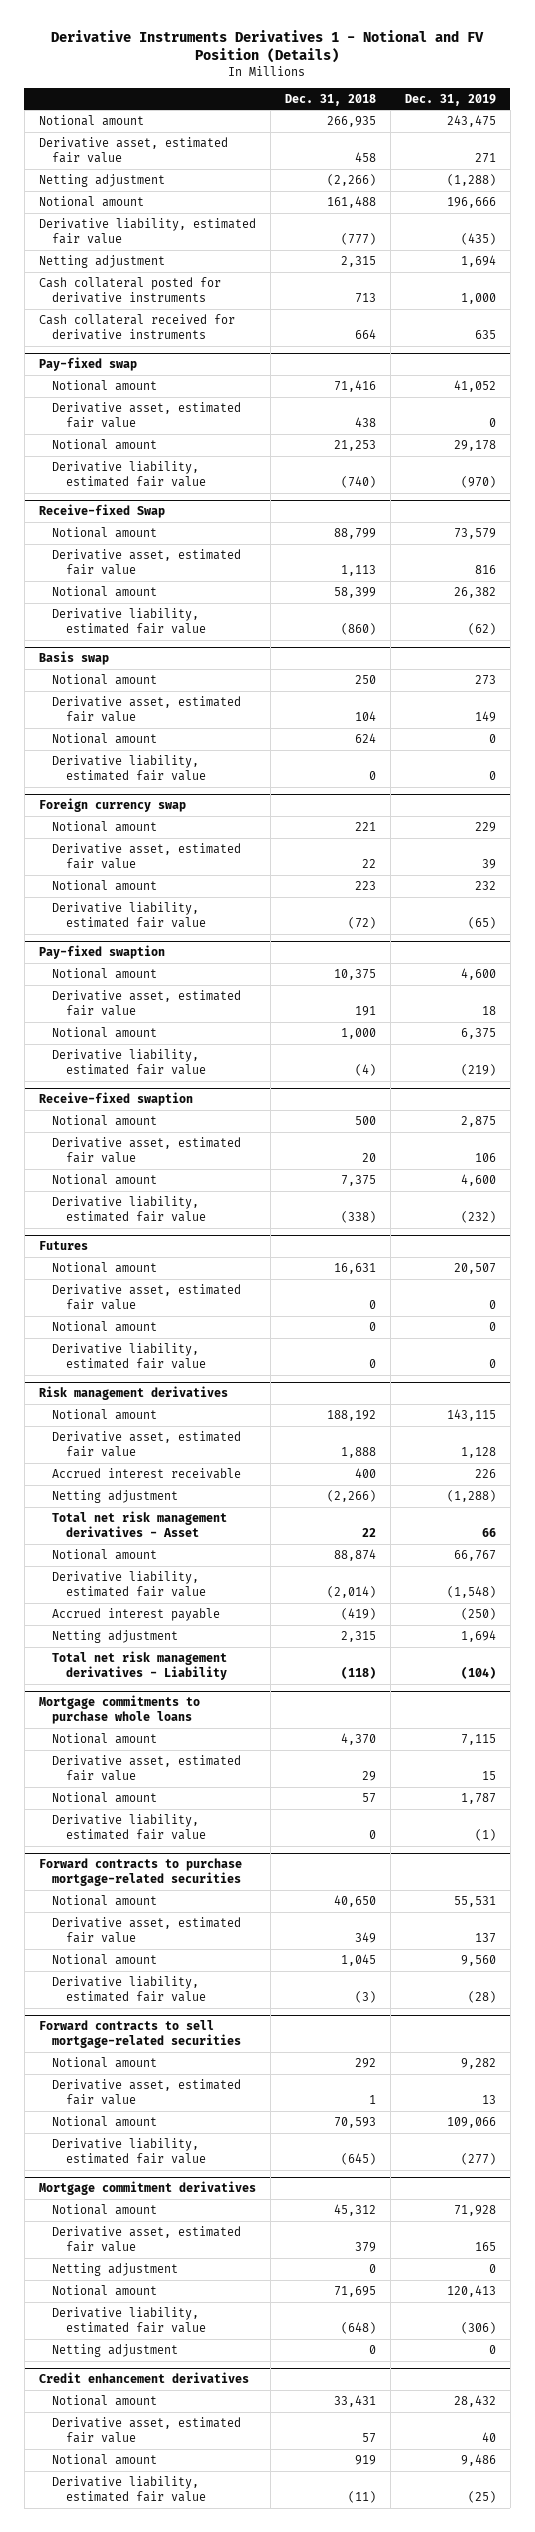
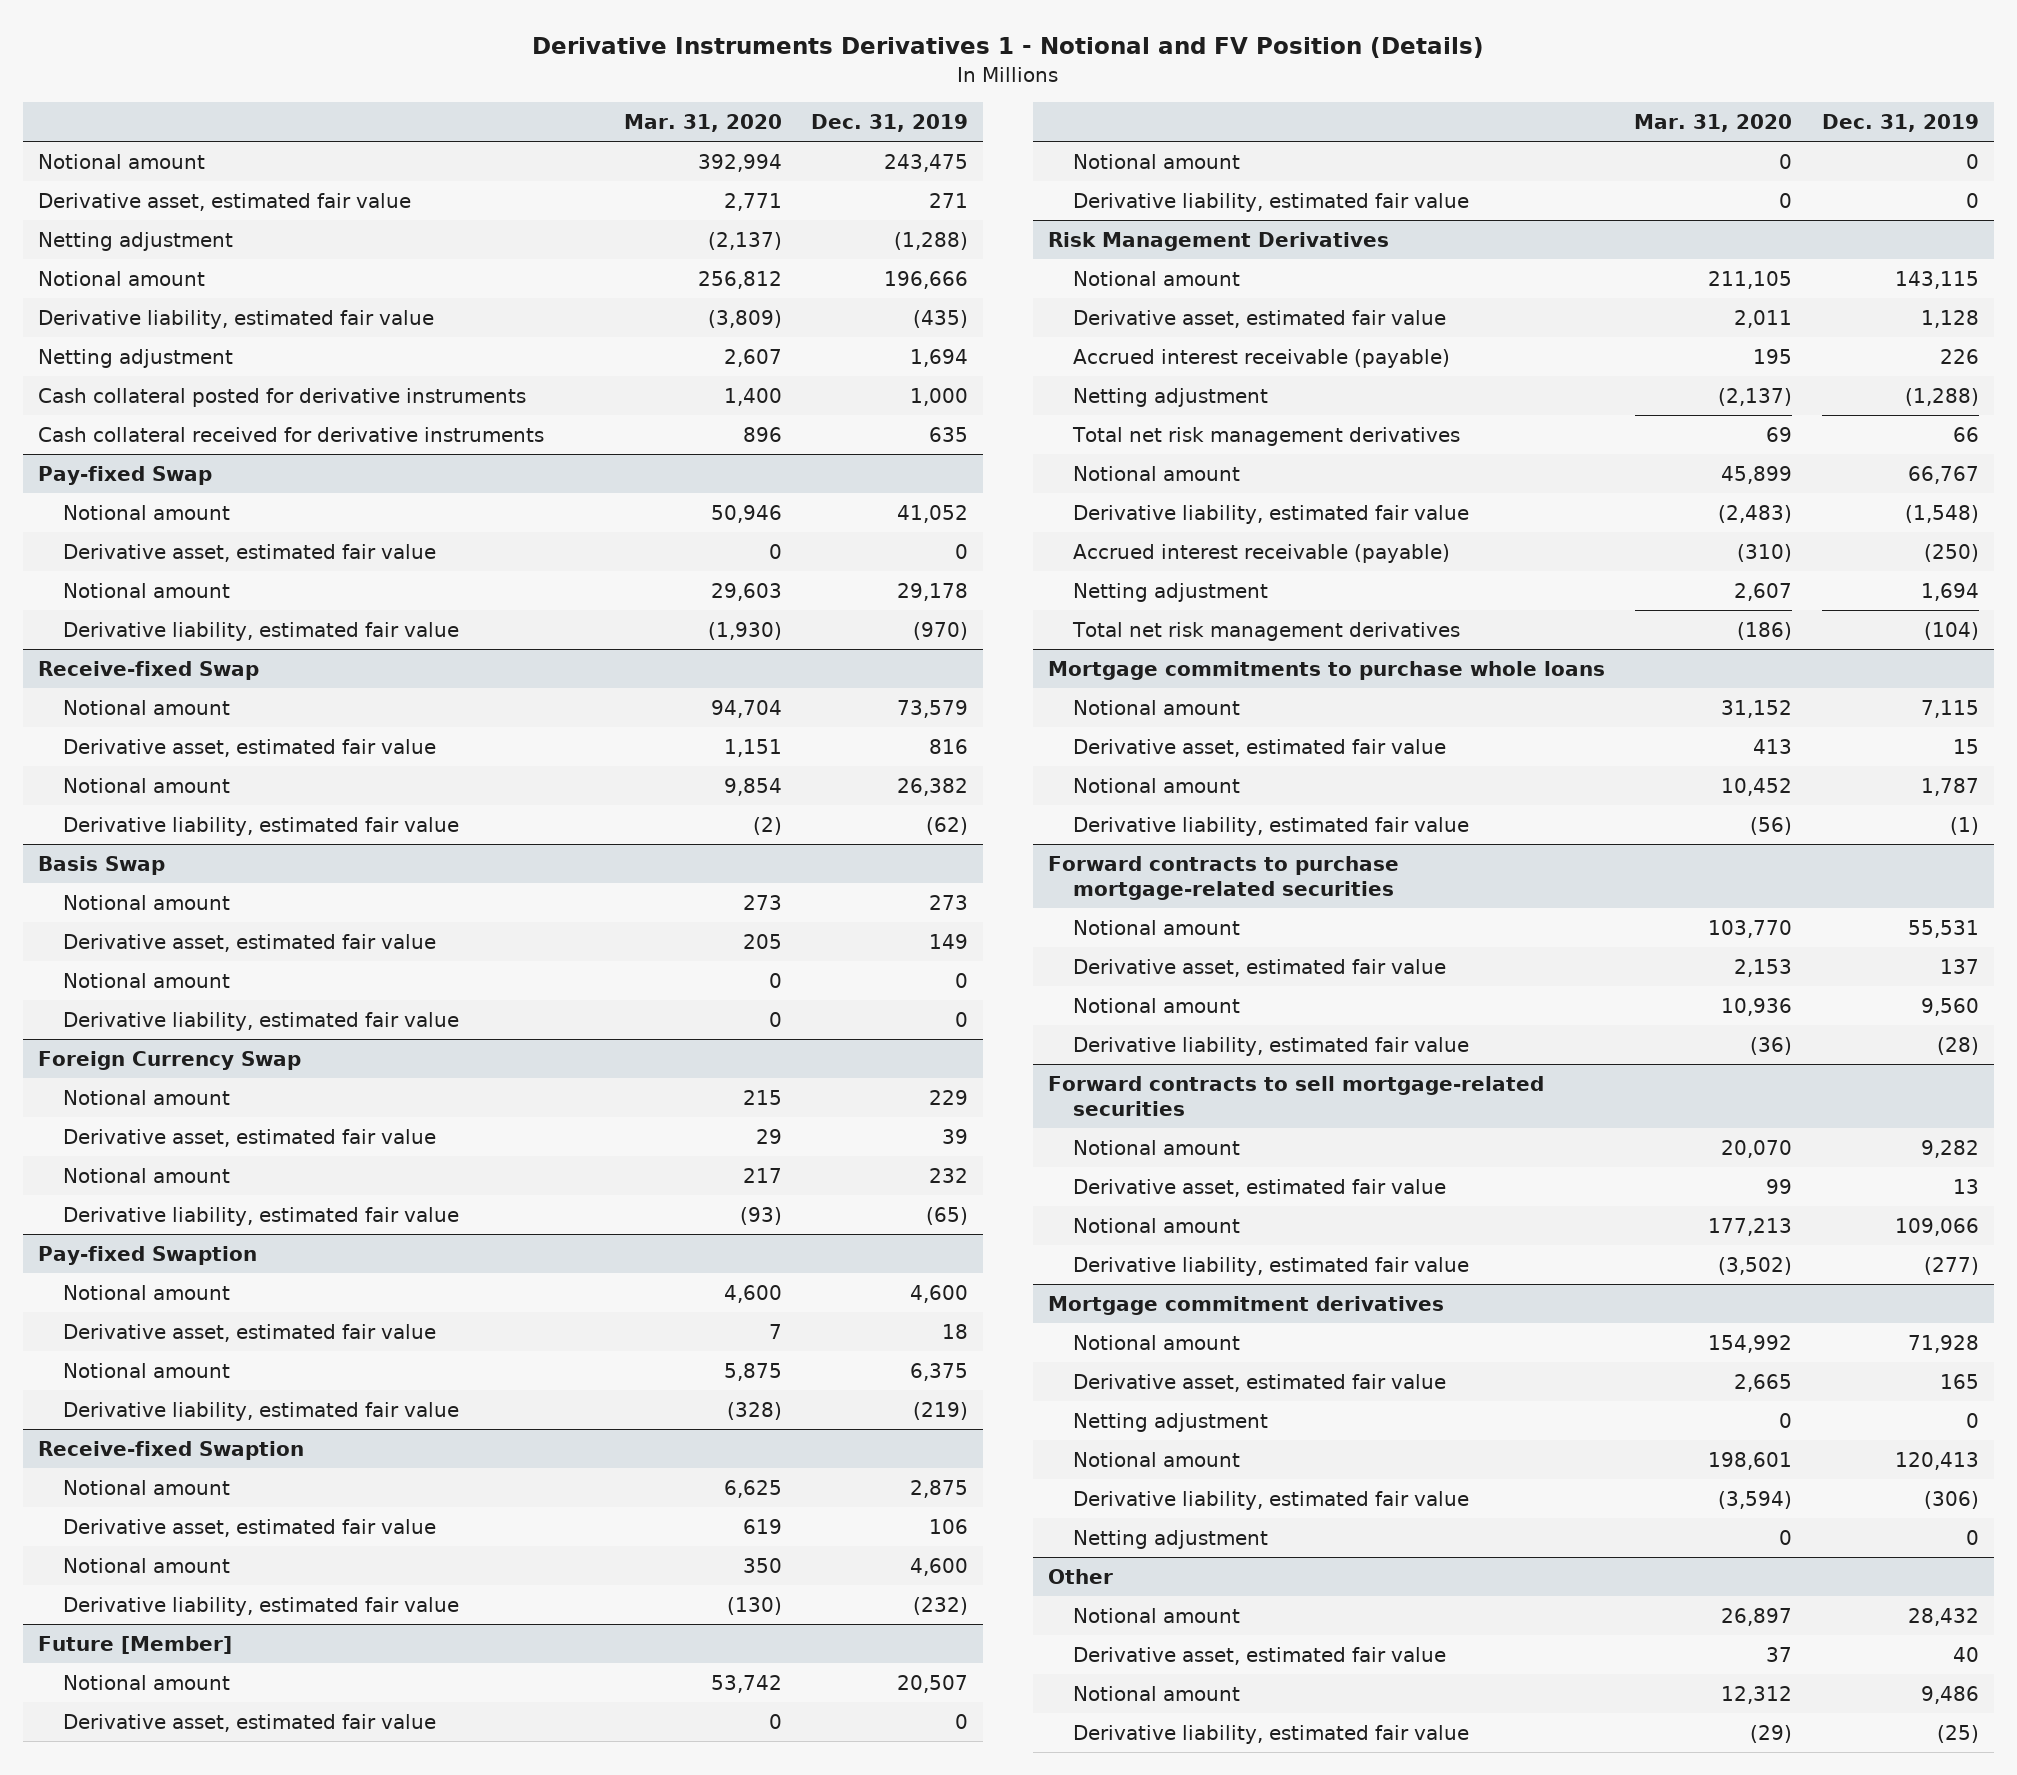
[284,93,376,106] Dec. 31, 2018 -> none
none -> [624,113,783,132] Mar. 31, 2020
[38,357,137,372] Pay-fixed swap -> [37,466,212,486] Pay-fixed Swap
[38,651,109,666] Basis swap -> [37,856,165,876] Basis Swap
[38,798,186,813] Foreign currency swap -> [37,1051,301,1071] Foreign Currency Swap
[38,945,165,960] Pay-fixed swaption -> [37,1246,257,1266] Pay-fixed Swaption
[38,1092,193,1107] Receive-fixed swaption -> [37,1441,304,1461] Receive-fixed Swaption
[38,1241,88,1251] Futures -> [37,1636,232,1655] Future [Member]
[38,1386,228,1401] Risk management derivatives -> [1048,232,1390,252] Risk Management Derivatives
[52,1467,242,1479] Accrued interest receivable -> [1073,349,1451,369] Accrued interest receivable (payable)
[52,1510,228,1537] Total net risk management derivatives - Asset -> [1072,427,1461,447] Total net risk management derivatives
[52,1607,221,1621] Accrued interest payable -> [1073,544,1451,564] Accrued interest receivable (payable)
[52,1650,228,1680] Total net risk management derivatives - Liability -> [1072,622,1461,642] Total net risk management derivatives
[38,2372,249,2384] Credit enhancement derivatives -> [1048,1569,1114,1585] Other

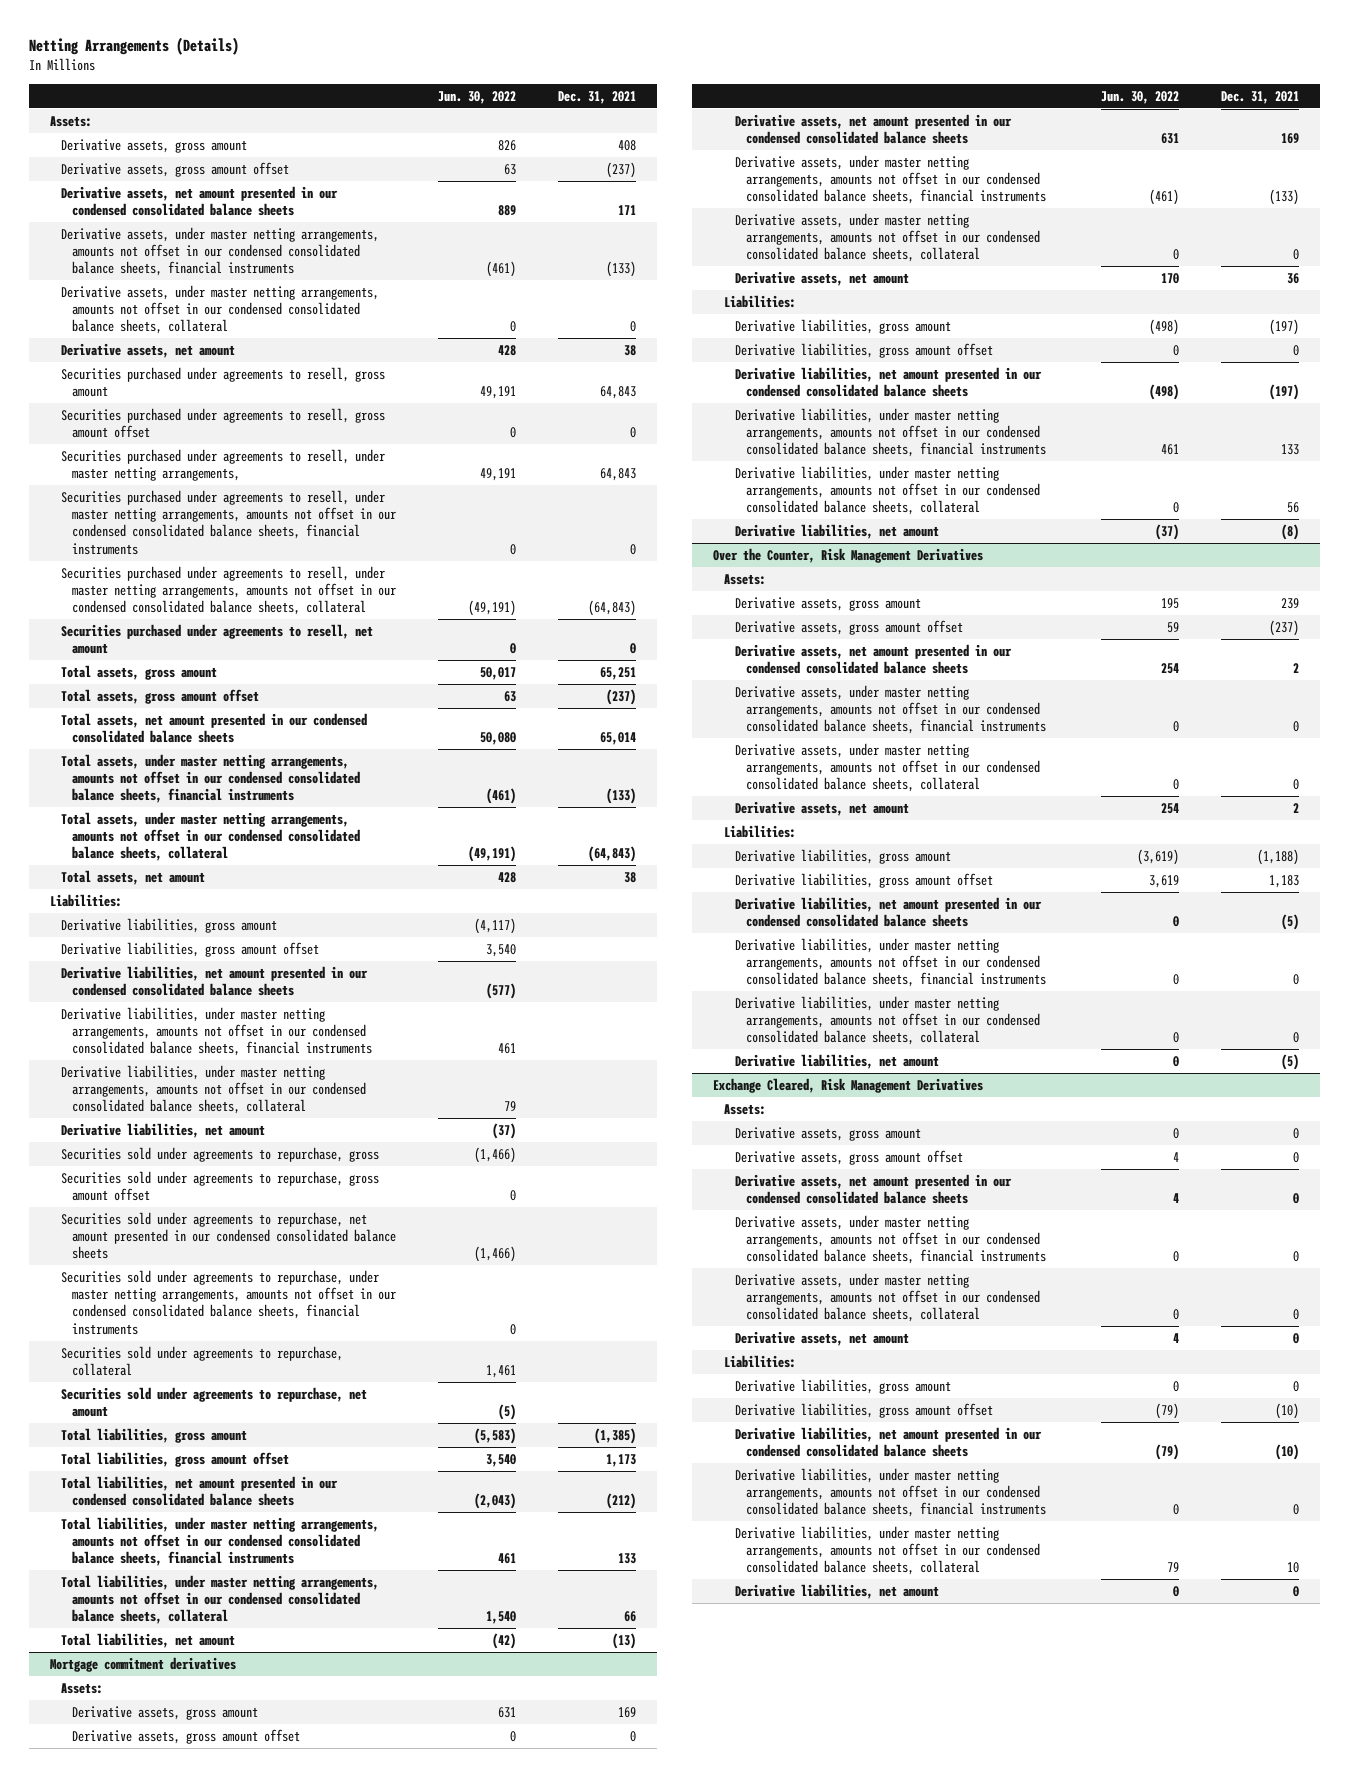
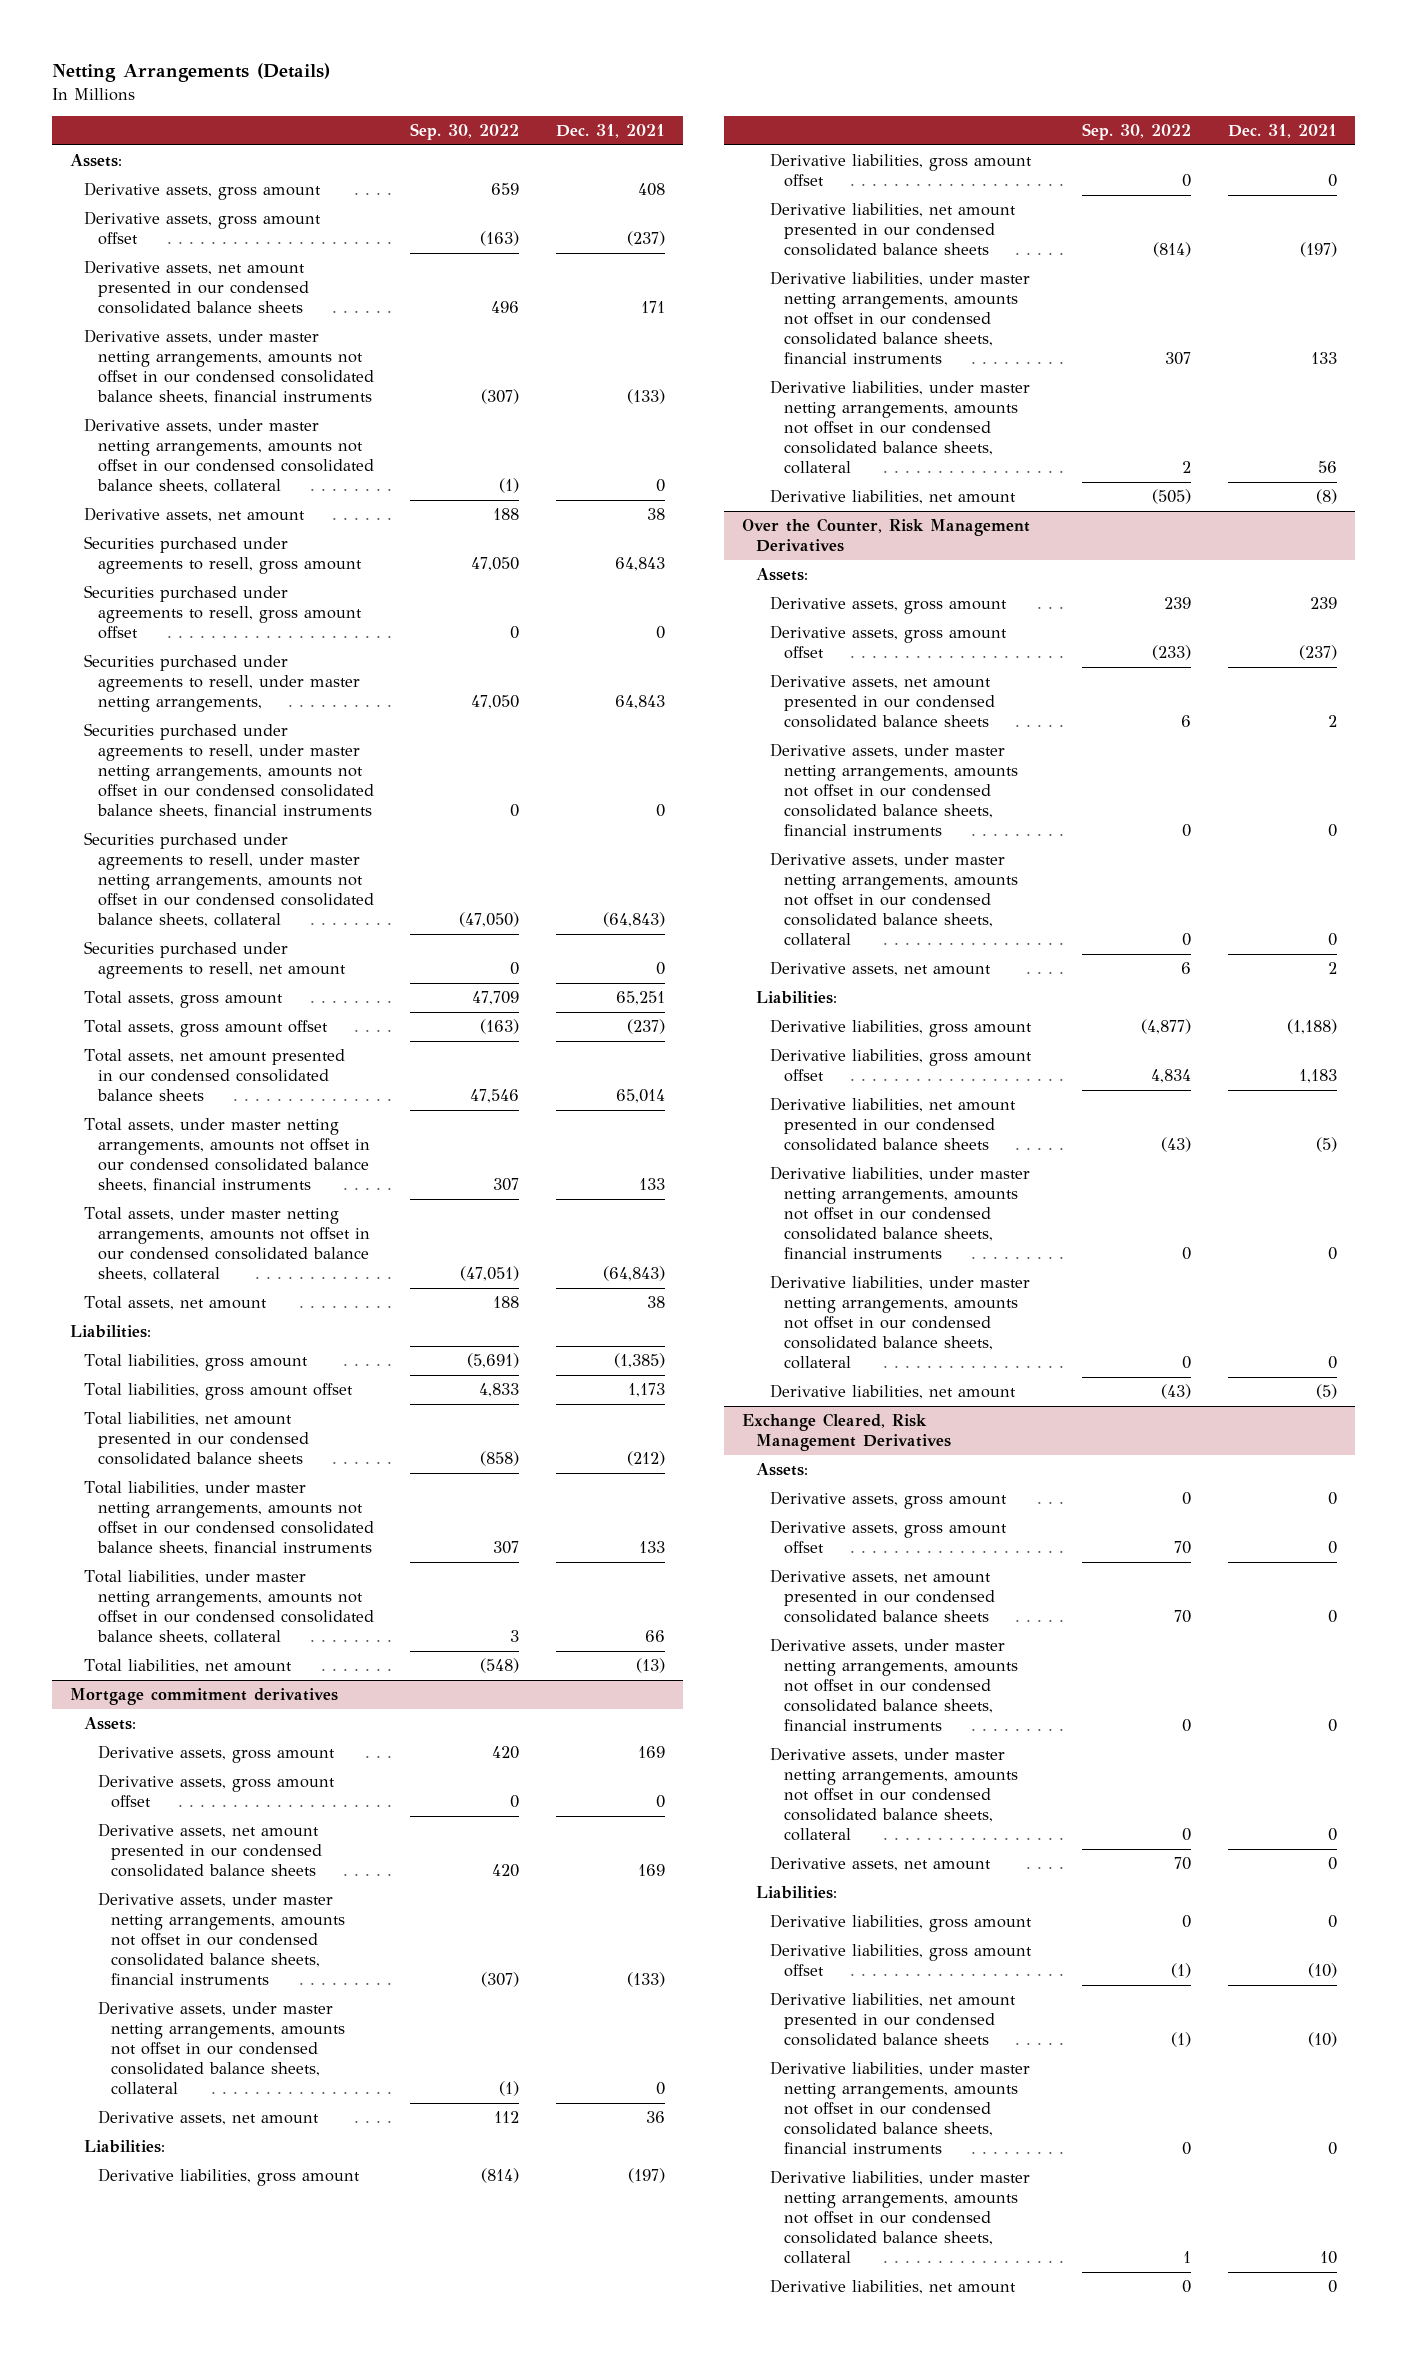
[438,90,517,104] Jun. 30, 2022 -> none
none -> [410,123,520,141] Sep. 30, 2022
[605,788,636,805] (133) -> [638,1178,665,1191] 133
[61,917,278,933] Derivative liabilities, gross amount -> none
[61,941,320,957] Derivative liabilities, gross amount offset -> none
[61,965,369,997] Derivative liabilities, net amount presented in our condensed consolidated balance sheets -> none
[61,1006,373,1057] Derivative liabilities, under master netting arrangements, amounts not offset in our condensed consolidated balance sheets, financial instruments -> none
[61,1064,367,1115] Derivative liabilities, under master netting arrangements, amounts not offset in our condensed consolidated balance sheets, collateral -> none
[61,1122,266,1138] Derivative liabilities, net amount -> none
[61,1146,380,1162] Securities sold under agreements to repurchase, gross -> none
[61,1170,380,1202] Securities sold under agreements to repurchase, gross amount offset -> none
[61,1211,397,1260] Securities sold under agreements to repurchase, net amount presented in our condensed consolidated balance sheets -> none
[61,1269,397,1335] Securities sold under agreements to repurchase, under master netting arrangements, amounts not offset in our condensed consolidated balance sheets, financial instruments -> none
[61,1345,344,1377] Securities sold under agreements to repurchase, collateral -> none
[61,1386,368,1418] Securities sold under agreements to repurchase, net amount -> none

